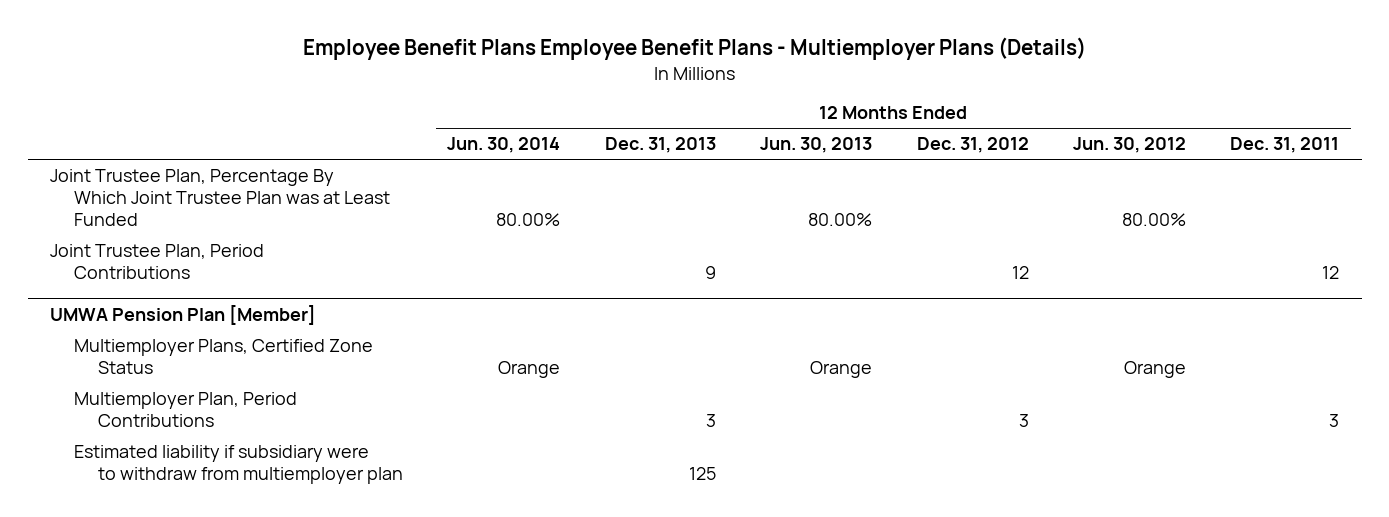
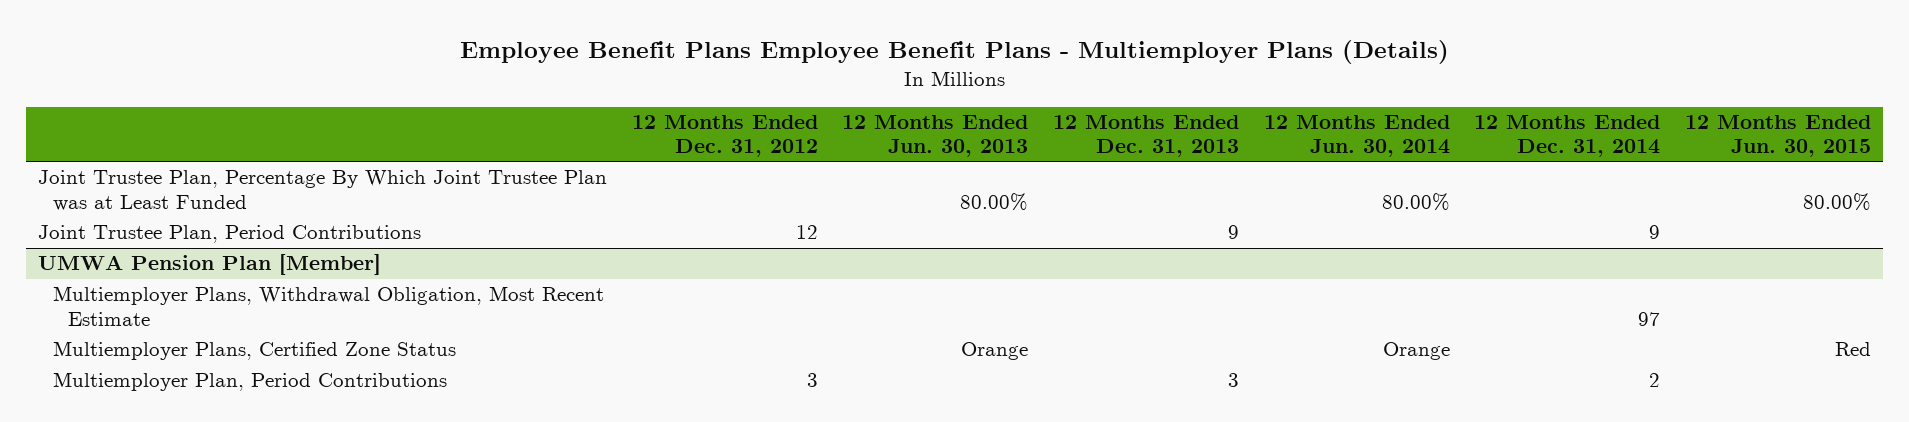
[1073,137,1187,154] Jun. 30, 2012 -> none
[1230,137,1340,154] Dec. 31, 2011 -> none
none -> [1474,115,1661,158] 12 Months Ended Dec. 31, 2014
none -> [1684,115,1871,158] 12 Months Ended Jun. 30, 2015
none -> [53,286,605,326] Multiemployer Plans, Withdrawal Obligation, Most Recent Estimate
[73,444,403,484] Estimated liability if subsidiary were to withdraw from multiemployer plan -> none

